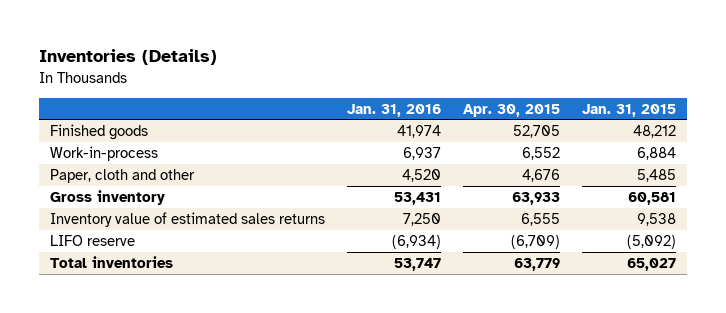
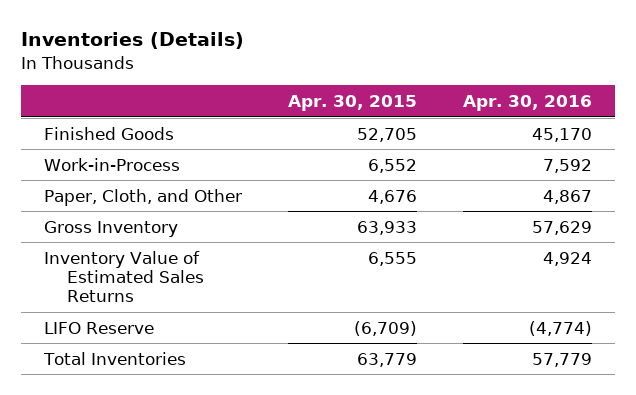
[346,103,441,117] Jan. 31, 2016 -> none
[581,103,676,117] Jan. 31, 2015 -> none
none -> [462,94,592,111] Apr. 30, 2016
[50,123,149,140] Finished goods -> [43,126,174,140] Finished Goods
[50,145,159,161] Work-in-process -> [43,157,180,171] Work-in-Process
[50,168,196,183] Paper, cloth and other -> [43,188,242,206] Paper, Cloth, and Other
[50,189,166,205] Gross inventory -> [43,220,178,237] Gross Inventory
[50,211,326,227] Inventory value of estimated sales returns -> [43,250,205,303] Inventory Value of Estimated Sales Returns
[50,234,136,246] LIFO reserve -> [43,321,154,334] LIFO Reserve
[50,255,174,268] Total inventories -> [42,351,186,365] Total Inventories

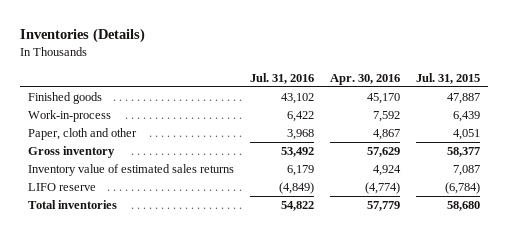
[287,94,417,111] Apr. 30, 2015 -> none
none -> [249,72,314,84] Jul. 31, 2016
none -> [415,72,480,84] Jul. 31, 2015
[43,126,174,140] Finished Goods -> [27,91,102,104] Finished goods
[43,157,180,171] Work-in-Process -> [27,109,111,122] Work-in-process
[43,188,242,206] Paper, Cloth, and Other -> [27,127,137,140] Paper, cloth and other
[43,220,178,237] Gross Inventory -> [27,145,115,158] Gross inventory
[43,250,205,303] Inventory Value of Estimated Sales Returns -> [27,163,234,176] Inventory value of estimated sales returns
[43,321,154,334] LIFO Reserve -> [27,182,96,191] LIFO reserve
[42,351,186,365] Total Inventories -> [27,199,117,209] Total inventories

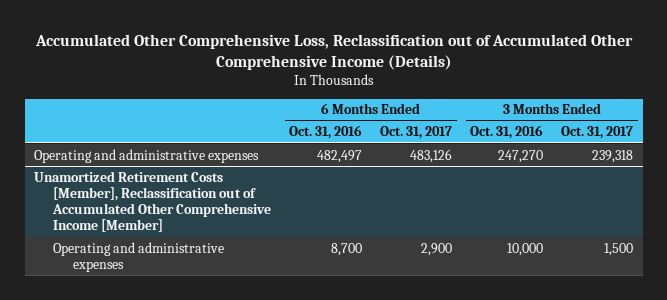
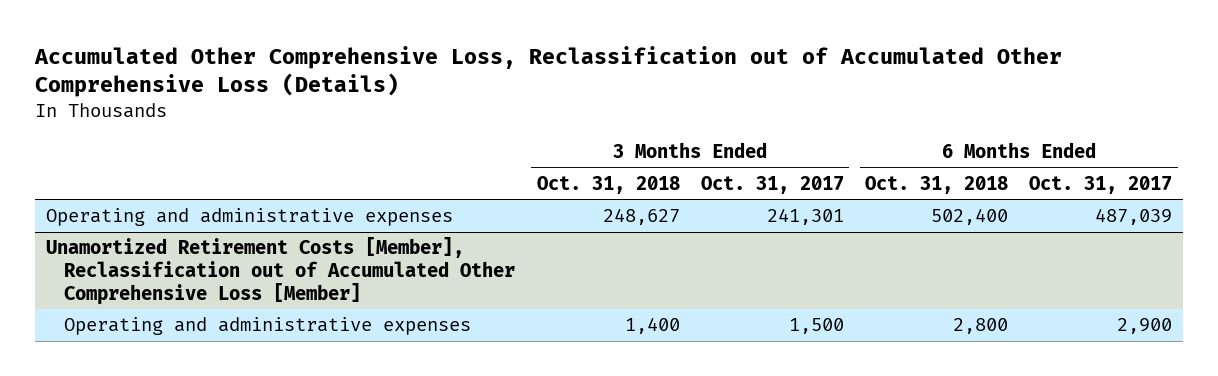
[34,33,633,70] Accumulated Other Comprehensive Loss, Reclassification out of Accumulated Other Comprehensive Income (Details) -> [34,45,1063,98] Accumulated Other Comprehensive Loss, Reclassification out of Accumulated Other Comprehensive Loss (Details)
[289,125,363,140] Oct. 31, 2016 -> none
[470,125,544,140] Oct. 31, 2016 -> none
none -> [536,175,680,194] Oct. 31, 2018
none -> [864,175,1008,194] Oct. 31, 2018
[410,148,453,163] 483,126 -> [1095,208,1173,226] 487,039
[592,149,634,163] 239,318 -> [766,208,844,226] 241,301
[33,170,272,233] Unamortized Retirement Costs [Member], Reclassification out of Accumulated Other Comprehensive Income [Member] -> [45,237,516,305] Unamortized Retirement Costs [Member], Reclassification out of Accumulated Other Comprehensive Loss [Member]

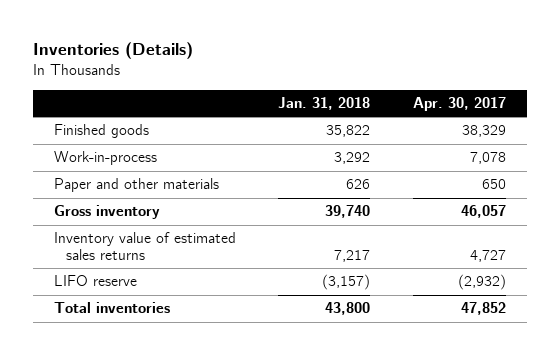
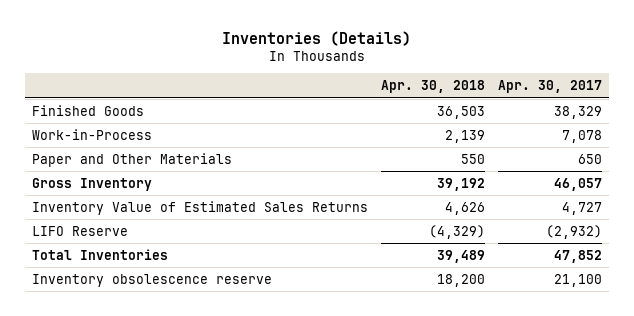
[278,96,371,110] Jan. 31, 2018 -> none
none -> [380,80,485,94] Apr. 30, 2018
[54,124,150,139] Finished goods -> [31,104,144,116] Finished Goods
[54,151,158,166] Work-in-process -> [31,128,152,140] Work-in-Process
[54,178,220,193] Paper and other materials -> [31,152,232,167] Paper and Other Materials
[54,205,161,220] Gross inventory -> [31,177,152,191] Gross Inventory
[54,232,237,261] Inventory value of estimated sales returns -> [31,200,368,215] Inventory Value of Estimated Sales Returns
[54,275,138,287] LIFO reserve -> [31,225,128,236] LIFO Reserve
[54,302,171,314] Total inventories -> [31,248,168,260] Total Inventories
none -> [31,273,272,287] Inventory obsolescence reserve

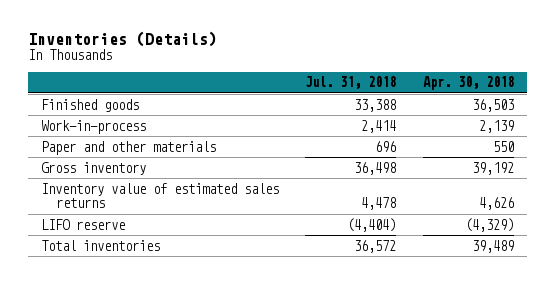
[498,80,603,94] Apr. 30, 2017 -> none
none -> [305,76,397,90] Jul. 31, 2018
[31,273,272,287] Inventory obsolescence reserve -> none
[31,104,144,116] Finished Goods -> [40,98,139,112] Finished goods
[31,128,152,140] Work-in-Process -> [40,119,146,134] Work-in-process
[31,152,232,167] Paper and Other Materials -> [40,140,216,155] Paper and other materials
[31,177,152,191] Gross Inventory -> [40,161,146,175] Gross inventory
[31,200,368,215] Inventory Value of Estimated Sales Returns -> [40,182,279,209] Inventory value of estimated sales returns
[31,225,128,236] LIFO Reserve -> [40,218,125,230] LIFO reserve
[31,248,168,260] Total Inventories -> [40,239,160,251] Total inventories

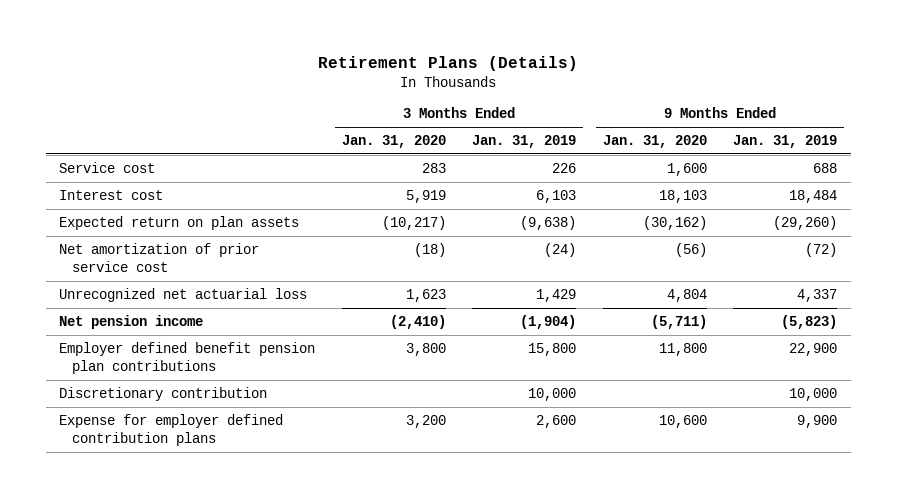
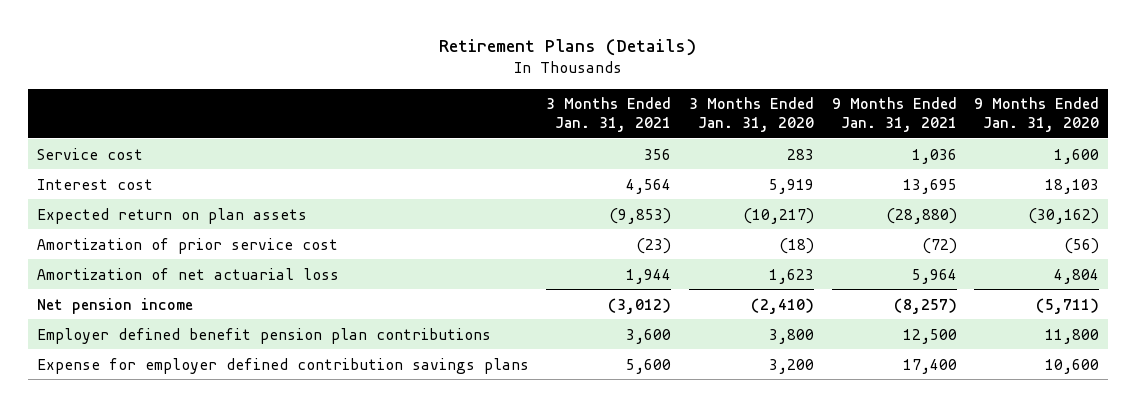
[472,135,577,149] Jan. 31, 2019 -> none
[733,135,838,149] Jan. 31, 2019 -> none
none -> [546,97,672,132] 3 Months Ended Jan. 31, 2021
none -> [831,97,957,132] 9 Months Ended Jan. 31, 2021
[59,242,260,272] Net amortization of prior service cost -> [36,237,338,254] Amortization of prior service cost
[59,287,308,302] Unrecognized net actuarial loss -> [36,267,339,280] Amortization of net actuarial loss
[59,386,268,401] Discretionary contribution -> none
[59,413,284,446] Expense for employer defined contribution plans -> [36,357,529,374] Expense for employer defined contribution savings plans

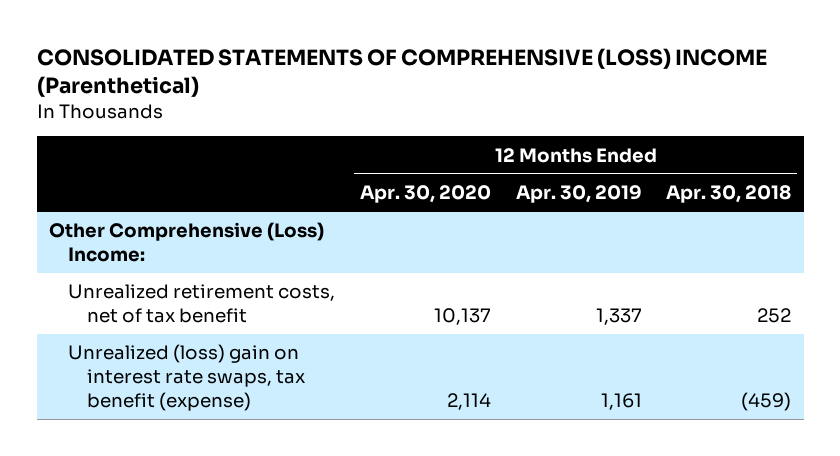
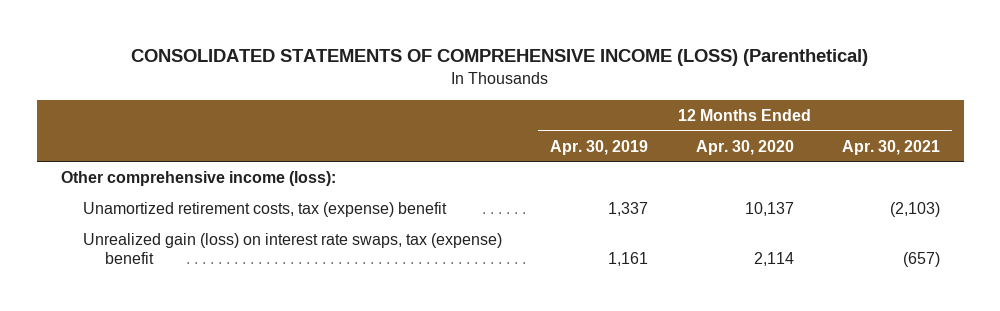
[36,47,767,98] CONSOLIDATED STATEMENTS OF COMPREHENSIVE (LOSS) INCOME (Parenthetical) -> [131,48,869,66] CONSOLIDATED STATEMENTS OF COMPREHENSIVE INCOME (LOSS) (Parenthetical)
[666,185,792,204] Apr. 30, 2018 -> none
none -> [841,139,940,155] Apr. 30, 2021
[48,222,324,263] Other Comprehensive (Loss) Income: -> [60,170,336,186] Other comprehensive income (loss):
[68,284,336,324] Unrealized retirement costs, net of tax benefit -> [83,201,448,217] Unamortized retirement costs, tax (expense) benefit
[68,344,306,411] Unrealized (loss) gain on interest rate swaps, tax benefit (expense) -> [83,232,503,265] Unrealized gain (loss) on interest rate swaps, tax (expense) benefit

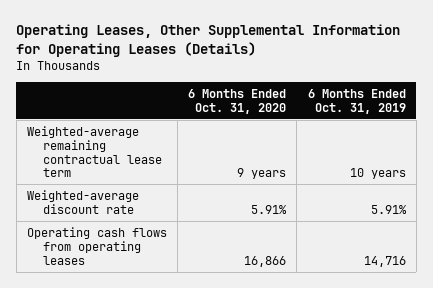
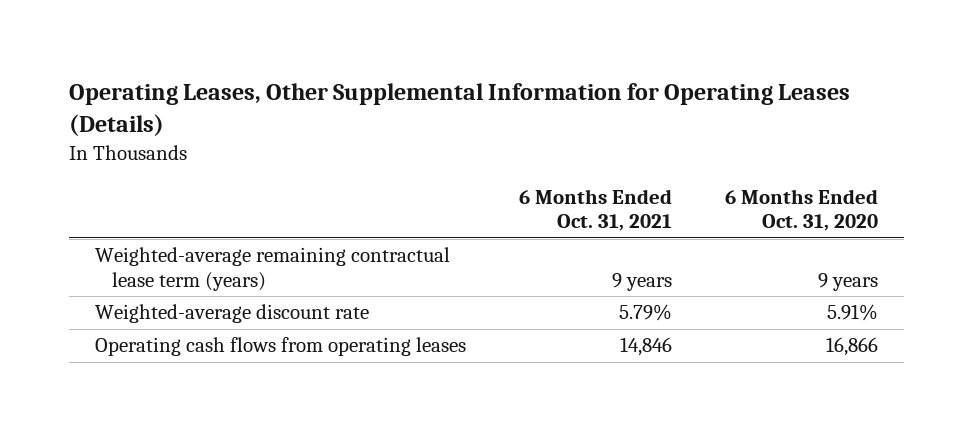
[307,88,406,114] 6 Months Ended Oct. 31, 2019 -> none
none -> [518,188,672,232] 6 Months Ended Oct. 31, 2021
[27,125,162,178] Weighted-average remaining contractual lease term -> [95,247,451,292] Weighted-average remaining contractual lease term (years)

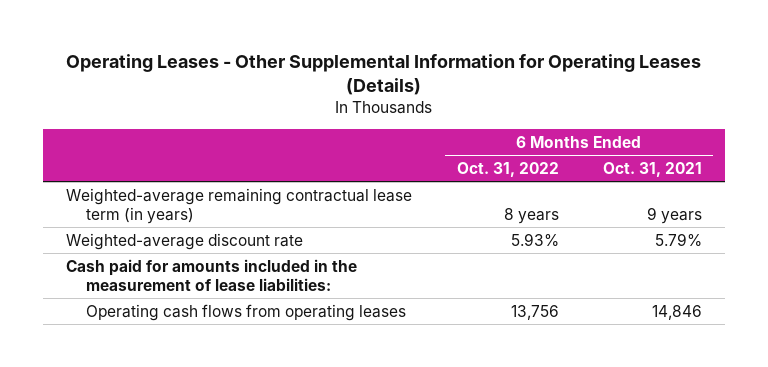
[68,83,850,137] Operating Leases, Other Supplemental Information for Operating Leases (Details) -> [66,53,702,96] Operating Leases - Other Supplemental Information for Operating Leases (Details)
[724,188,878,232] 6 Months Ended Oct. 31, 2020 -> none
none -> [456,161,559,177] Oct. 31, 2022
[95,247,451,292] Weighted-average remaining contractual lease term (years) -> [65,187,412,224] Weighted-average remaining contractual lease term (in years)
none -> [65,258,357,291] Cash paid for amounts included in the measurement of lease liabilities:

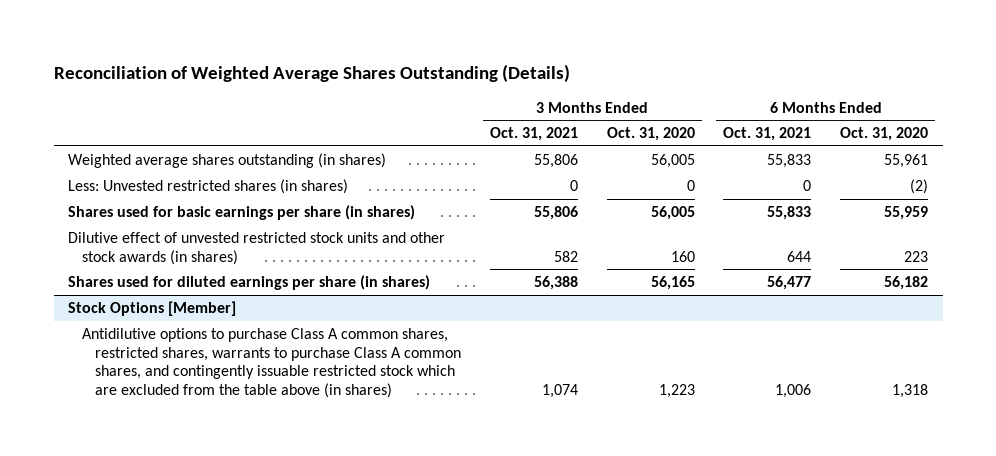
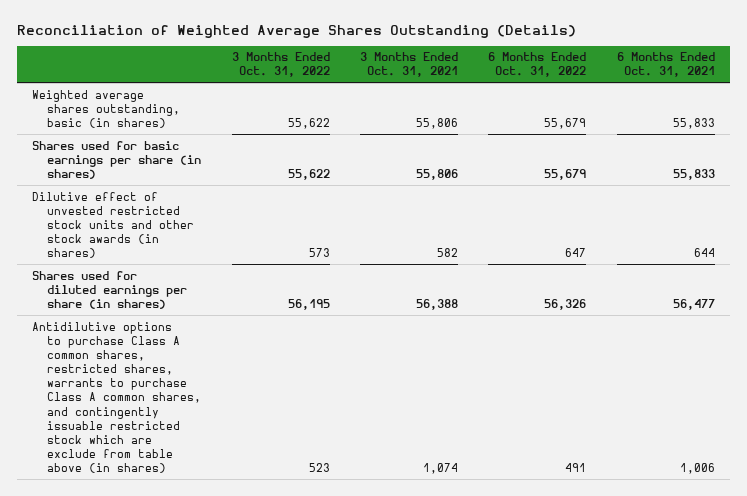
[606,127,695,142] Oct. 31, 2020 -> none
[840,127,929,142] Oct. 31, 2020 -> none
none -> [231,52,330,78] 3 Months Ended Oct. 31, 2022
none -> [488,52,587,78] 6 Months Ended Oct. 31, 2022
[67,179,348,195] Less: Unvested restricted shares (in shares) -> none
[67,153,386,169] Weighted average shares outstanding (in shares) -> [32,89,181,128] Weighted average shares outstanding, basic (in shares)
[67,301,236,317] Stock Options [Member] -> none
[81,328,462,398] Antidilutive options to purchase Class A common shares, restricted shares, warrants to purchase Class A common shares, and contingently issuable restricted stock which are excluded from the table above (in shares) -> [32,321,202,474] Antidilutive options to purchase Class A common shares, restricted shares, warrants to purchase Class A common shares, and contingently issuable restricted stock which are exclude from table above (in shares)

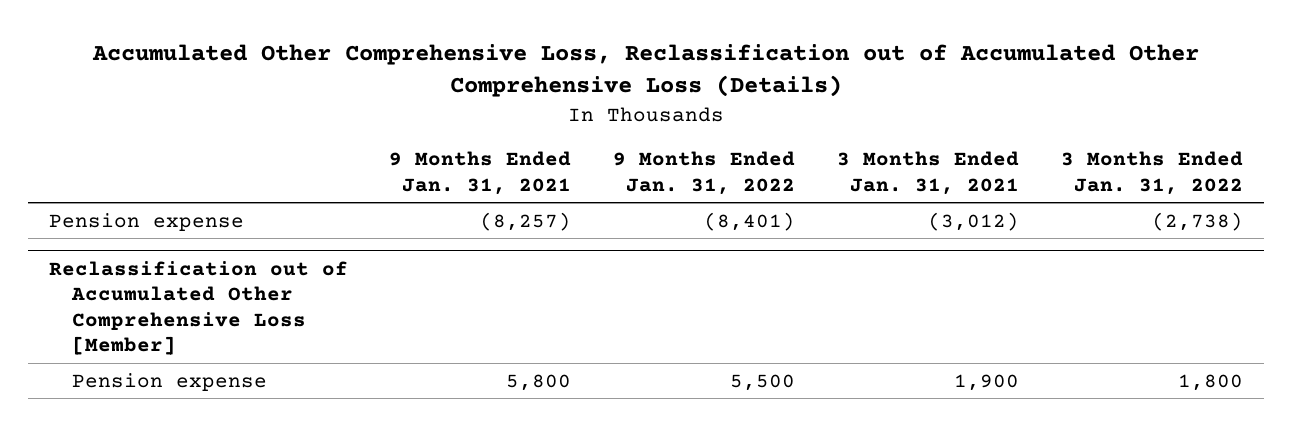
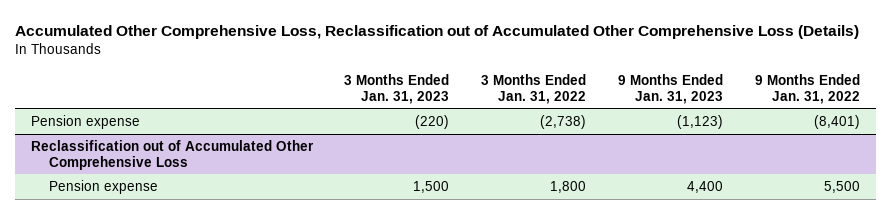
[389,151,572,195] 9 Months Ended Jan. 31, 2021 -> none
[836,151,1019,195] 3 Months Ended Jan. 31, 2021 -> none
none -> [344,73,450,104] 3 Months Ended Jan. 31, 2023
none -> [617,73,723,104] 9 Months Ended Jan. 31, 2023
[48,260,348,356] Reclassification out of Accumulated Other Comprehensive Loss [Member] -> [30,140,314,170] Reclassification out of Accumulated Other Comprehensive Loss

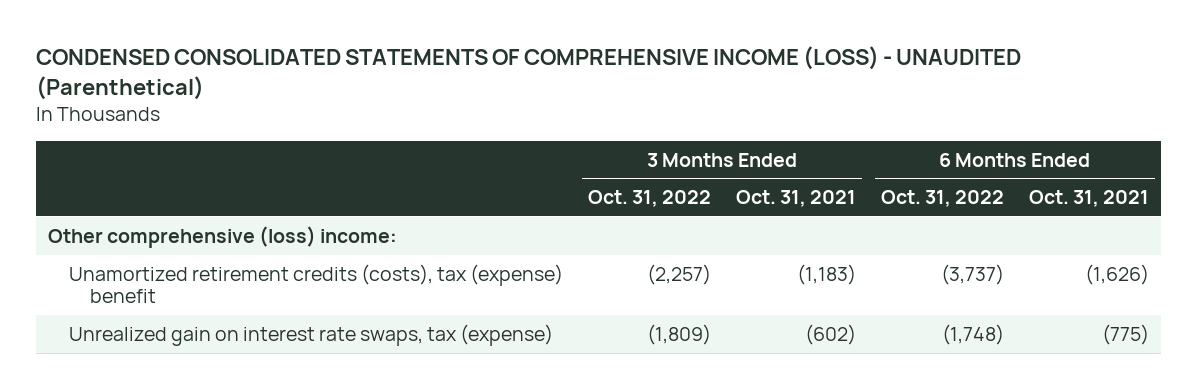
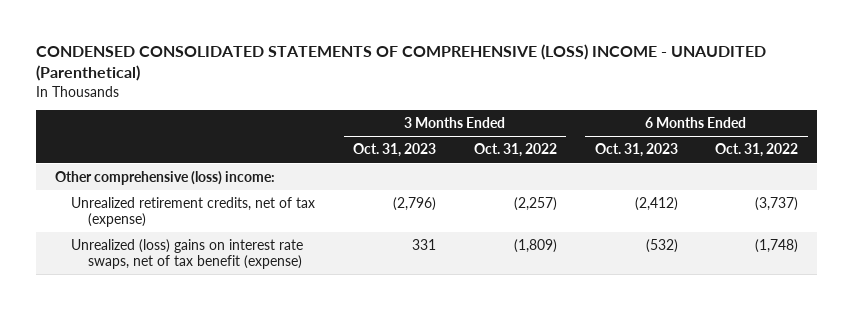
[35,46,1021,101] CONDENSED CONSOLIDATED STATEMENTS OF COMPREHENSIVE INCOME (LOSS) - UNAUDITED (Parenthetical) -> [36,44,767,82] CONDENSED CONSOLIDATED STATEMENTS OF COMPREHENSIVE (LOSS) INCOME - UNAUDITED (Parenthetical)
[735,190,856,208] Oct. 31, 2021 -> none
[1028,190,1149,208] Oct. 31, 2021 -> none
none -> [353,143,437,158] Oct. 31, 2023
none -> [594,143,678,158] Oct. 31, 2023
[69,263,564,304] Unamortized retirement credits (costs), tax (expense) benefit -> [71,196,316,228] Unrealized retirement credits, net of tax (expense)
[69,323,554,346] Unrealized gain on interest rate swaps, tax (expense) -> [71,238,304,270] Unrealized (loss) gains on interest rate swaps, net of tax benefit (expense)

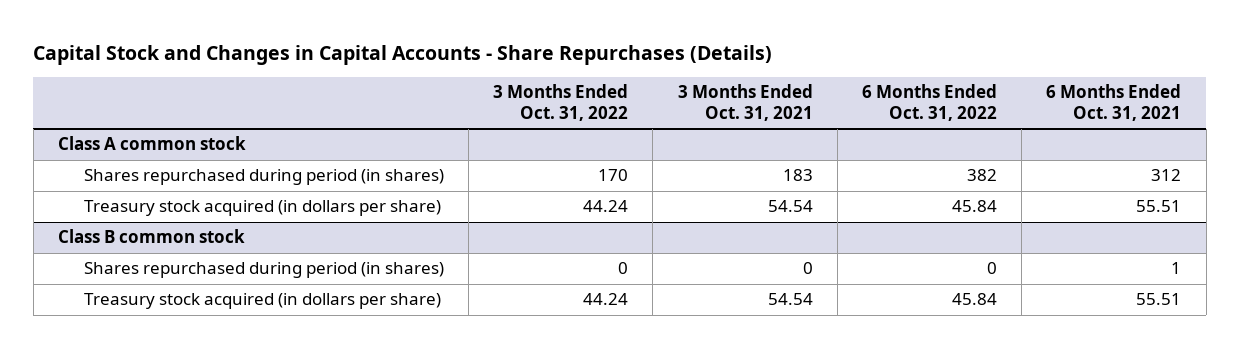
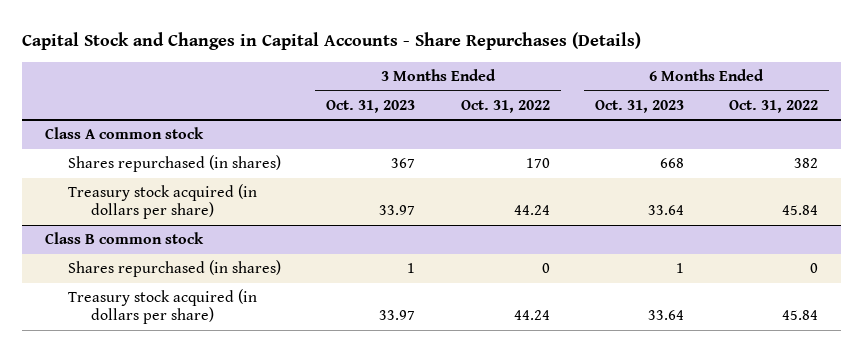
[677,84,813,121] 3 Months Ended Oct. 31, 2021 -> none
[1046,84,1182,121] 6 Months Ended Oct. 31, 2021 -> none
none -> [326,99,416,113] Oct. 31, 2023
none -> [594,99,684,113] Oct. 31, 2023
[83,169,444,186] Shares repurchased during period (in shares) -> [67,155,281,173] Shares repurchased (in shares)
[83,262,444,279] Shares repurchased during period (in shares) -> [67,260,281,278] Shares repurchased (in shares)

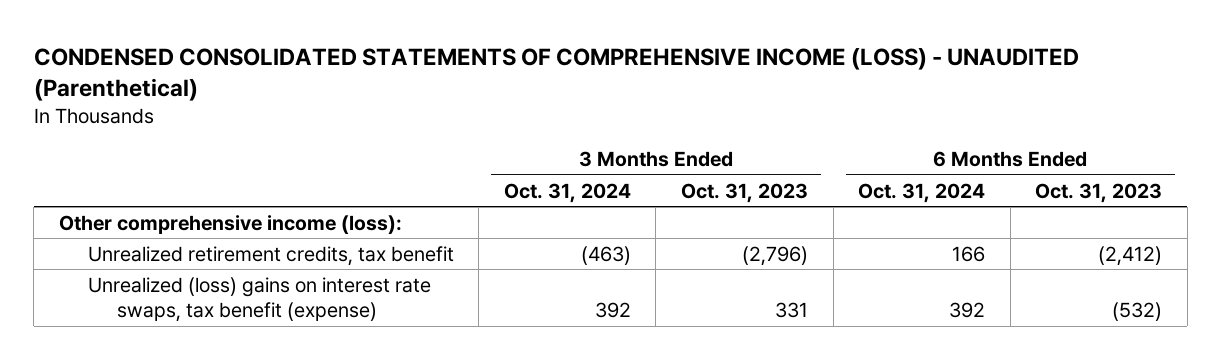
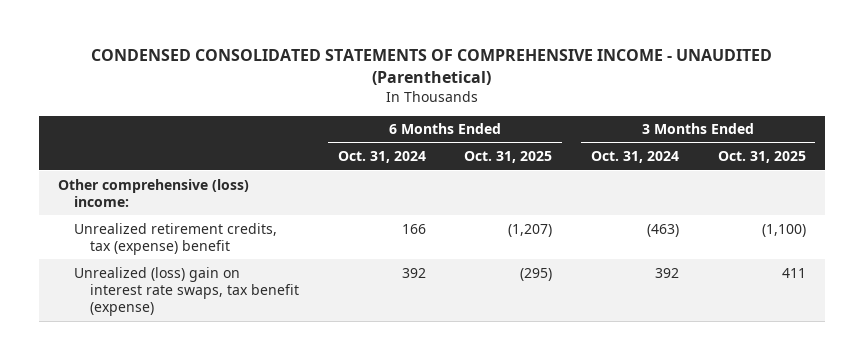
[33,47,1079,102] CONDENSED CONSOLIDATED STATEMENTS OF COMPREHENSIVE INCOME (LOSS) - UNAUDITED (Parenthetical) -> [91,48,773,85] CONDENSED CONSOLIDATED STATEMENTS OF COMPREHENSIVE INCOME - UNAUDITED (Parenthetical)
[681,182,809,203] Oct. 31, 2023 -> none
[1035,182,1163,203] Oct. 31, 2023 -> none
none -> [464,151,553,164] Oct. 31, 2025
none -> [717,151,806,164] Oct. 31, 2025
[58,214,402,234] Other comprehensive income (loss): -> [58,178,250,207] Other comprehensive (loss) income:
[87,245,454,266] Unrealized retirement credits, tax benefit -> [74,222,278,255] Unrealized retirement credits, tax (expense) benefit
[87,276,431,323] Unrealized (loss) gains on interest rate swaps, tax benefit (expense) -> [74,266,300,317] Unrealized (loss) gain on interest rate swaps, tax benefit (expense)

